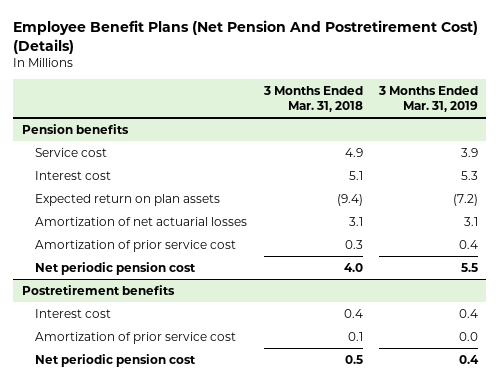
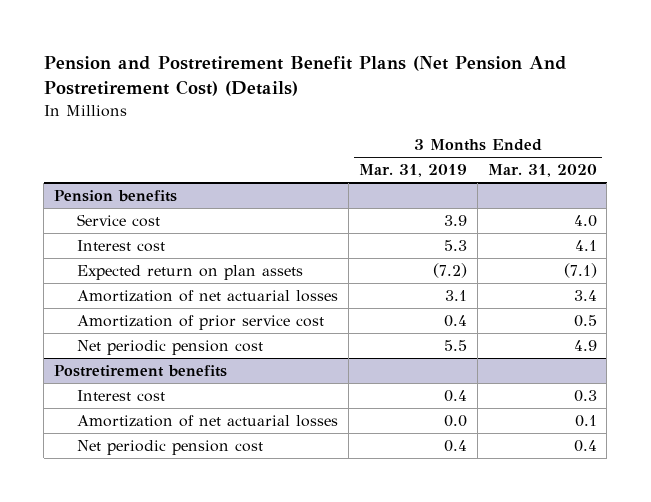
[13,20,479,54] Employee Benefit Plans (Net Pension And Postretirement Cost) (Details) -> [43,56,567,97] Pension and Postretirement Benefit Plans (Net Pension And Postretirement Cost) (Details)
[262,85,363,112] 3 Months Ended Mar. 31, 2018 -> none
none -> [487,164,597,178] Mar. 31, 2020
[35,331,237,344] Amortization of prior service cost -> none
none -> [77,415,339,428] Amortization of net actuarial losses

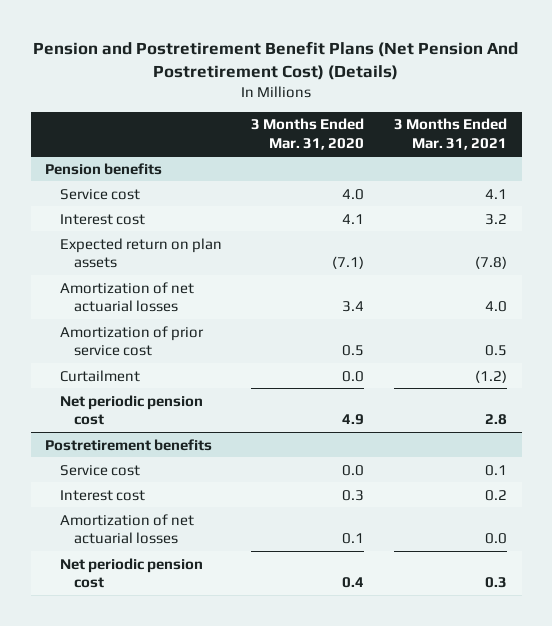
[359,164,468,178] Mar. 31, 2019 -> none
none -> [393,118,507,150] 3 Months Ended Mar. 31, 2021
none -> [59,369,140,382] Curtailment
none -> [59,464,140,476] Service cost

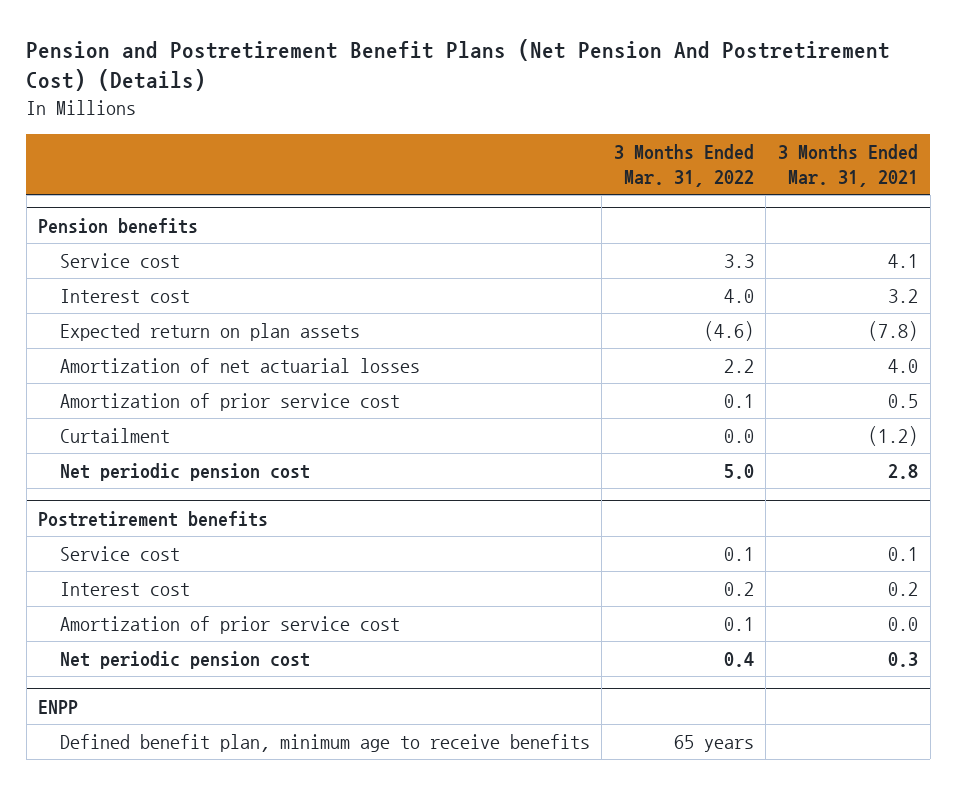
[251,118,365,150] 3 Months Ended Mar. 31, 2020 -> none
none -> [613,143,754,187] 3 Months Ended Mar. 31, 2022
[59,513,194,544] Amortization of net actuarial losses -> none
none -> [59,616,400,635] Amortization of prior service cost
none -> [38,699,79,714] ENPP
none -> [59,734,590,753] Defined benefit plan, minimum age to receive benefits

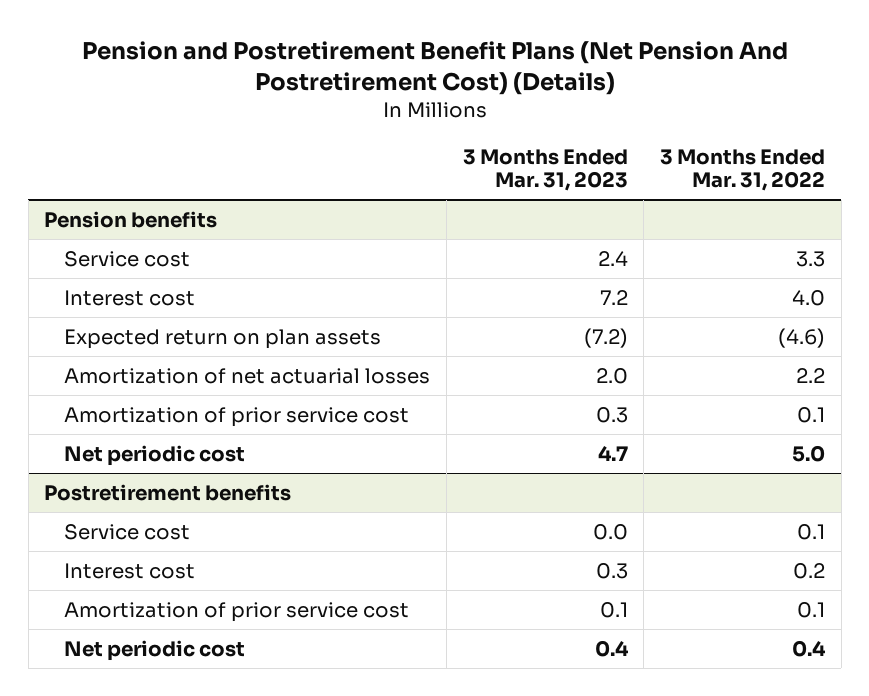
[778,143,919,187] 3 Months Ended Mar. 31, 2021 -> none
none -> [462,148,628,192] 3 Months Ended Mar. 31, 2023
[59,428,170,444] Curtailment -> none
[59,463,310,482] Net periodic pension cost -> [64,444,246,466] Net periodic cost
[38,699,79,714] ENPP -> none
[59,734,590,753] Defined benefit plan, minimum age to receive benefits -> none
[59,651,310,670] Net periodic pension cost -> [64,639,246,661] Net periodic cost

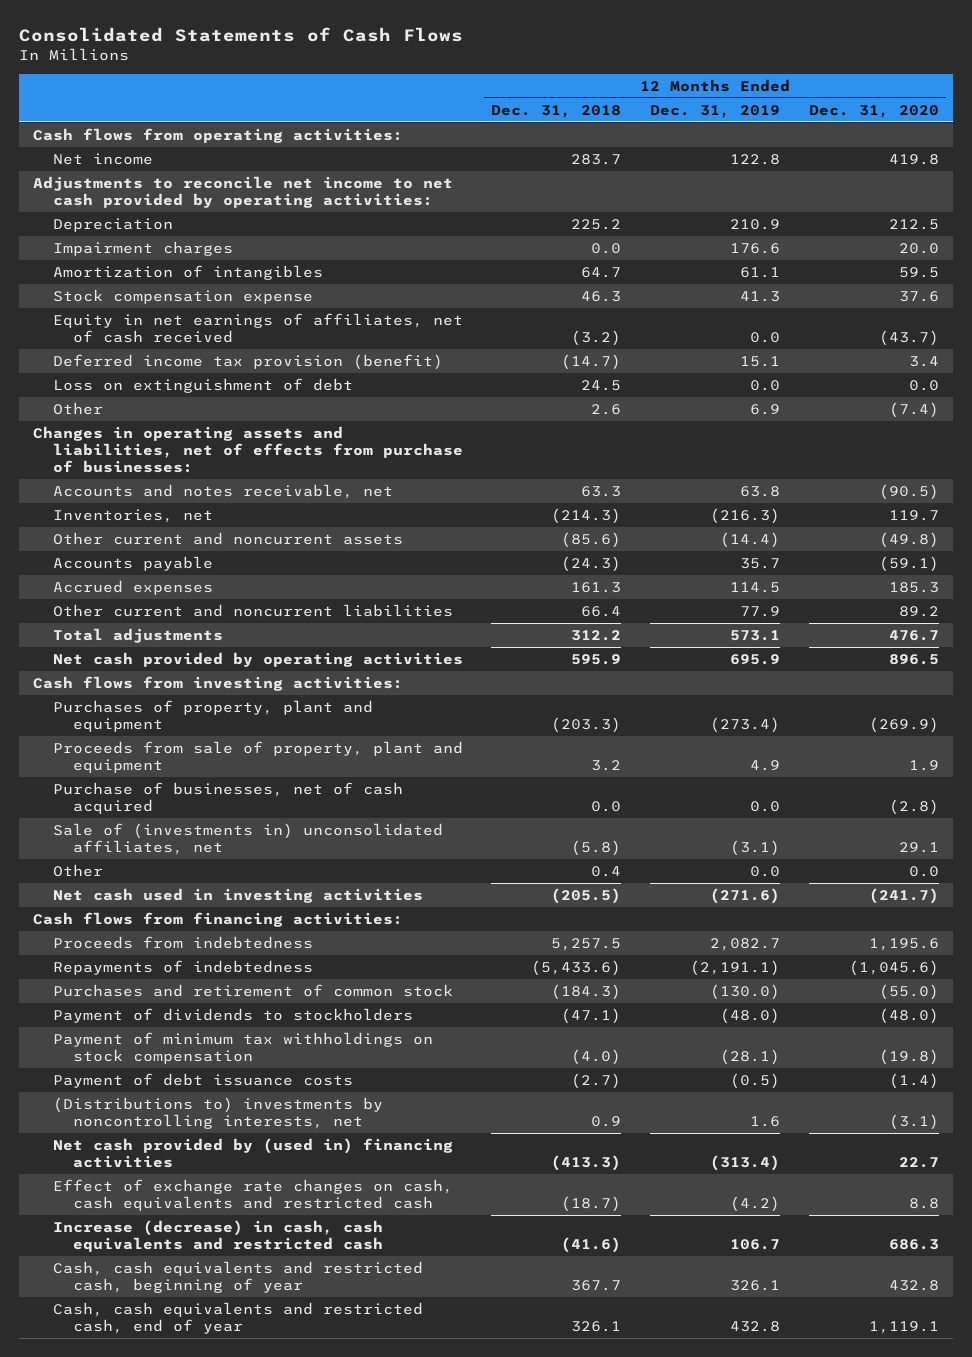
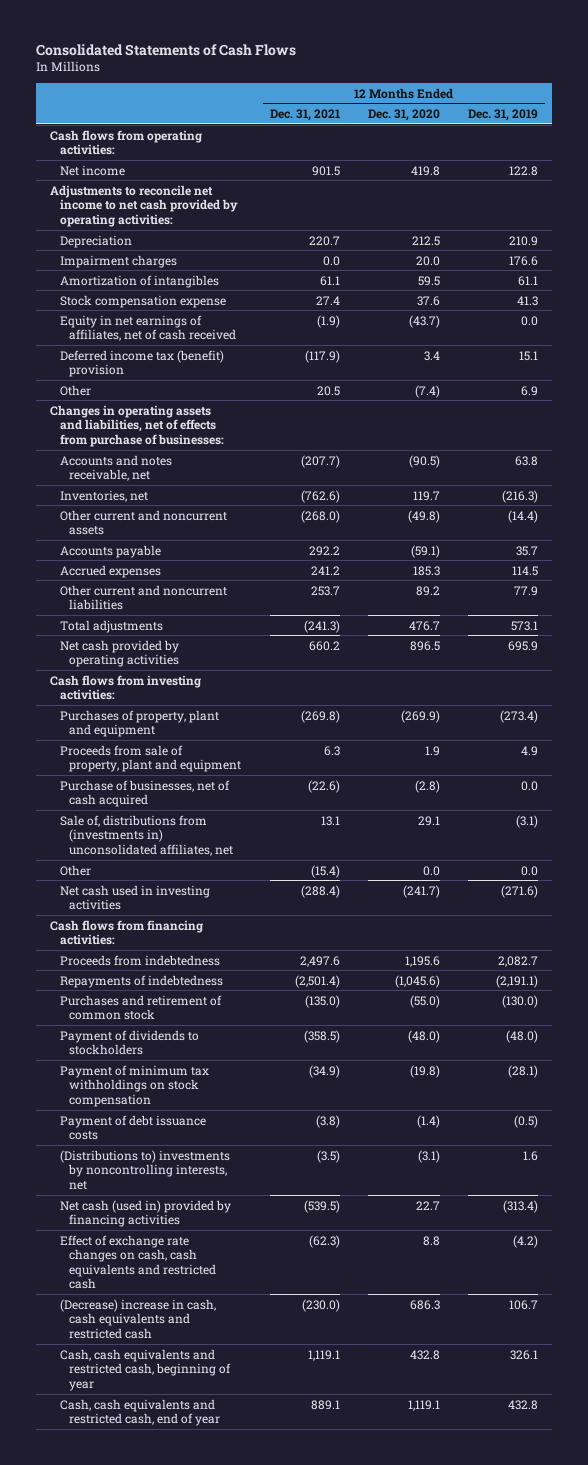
[491,104,622,118] Dec. 31, 2018 -> none
none -> [269,108,340,121] Dec. 31, 2021
[52,377,353,393] Loss on extinguishment of debt -> none
[52,353,443,370] Deferred income tax provision (benefit) -> [59,349,224,378] Deferred income tax (benefit) provision
[52,822,443,855] Sale of (investments in) unconsolidated affiliates, net -> [59,814,234,856] Sale of, distributions from (investments in) unconsolidated affiliates, net
[52,1137,453,1168] Net cash provided by (used in) financing activities -> [59,1199,231,1228] Net cash (used in) provided by financing activities
[52,1219,383,1252] Increase (decrease) in cash, cash equivalents and restricted cash -> [59,1298,216,1339] (Decrease) increase in cash, cash equivalents and restricted cash

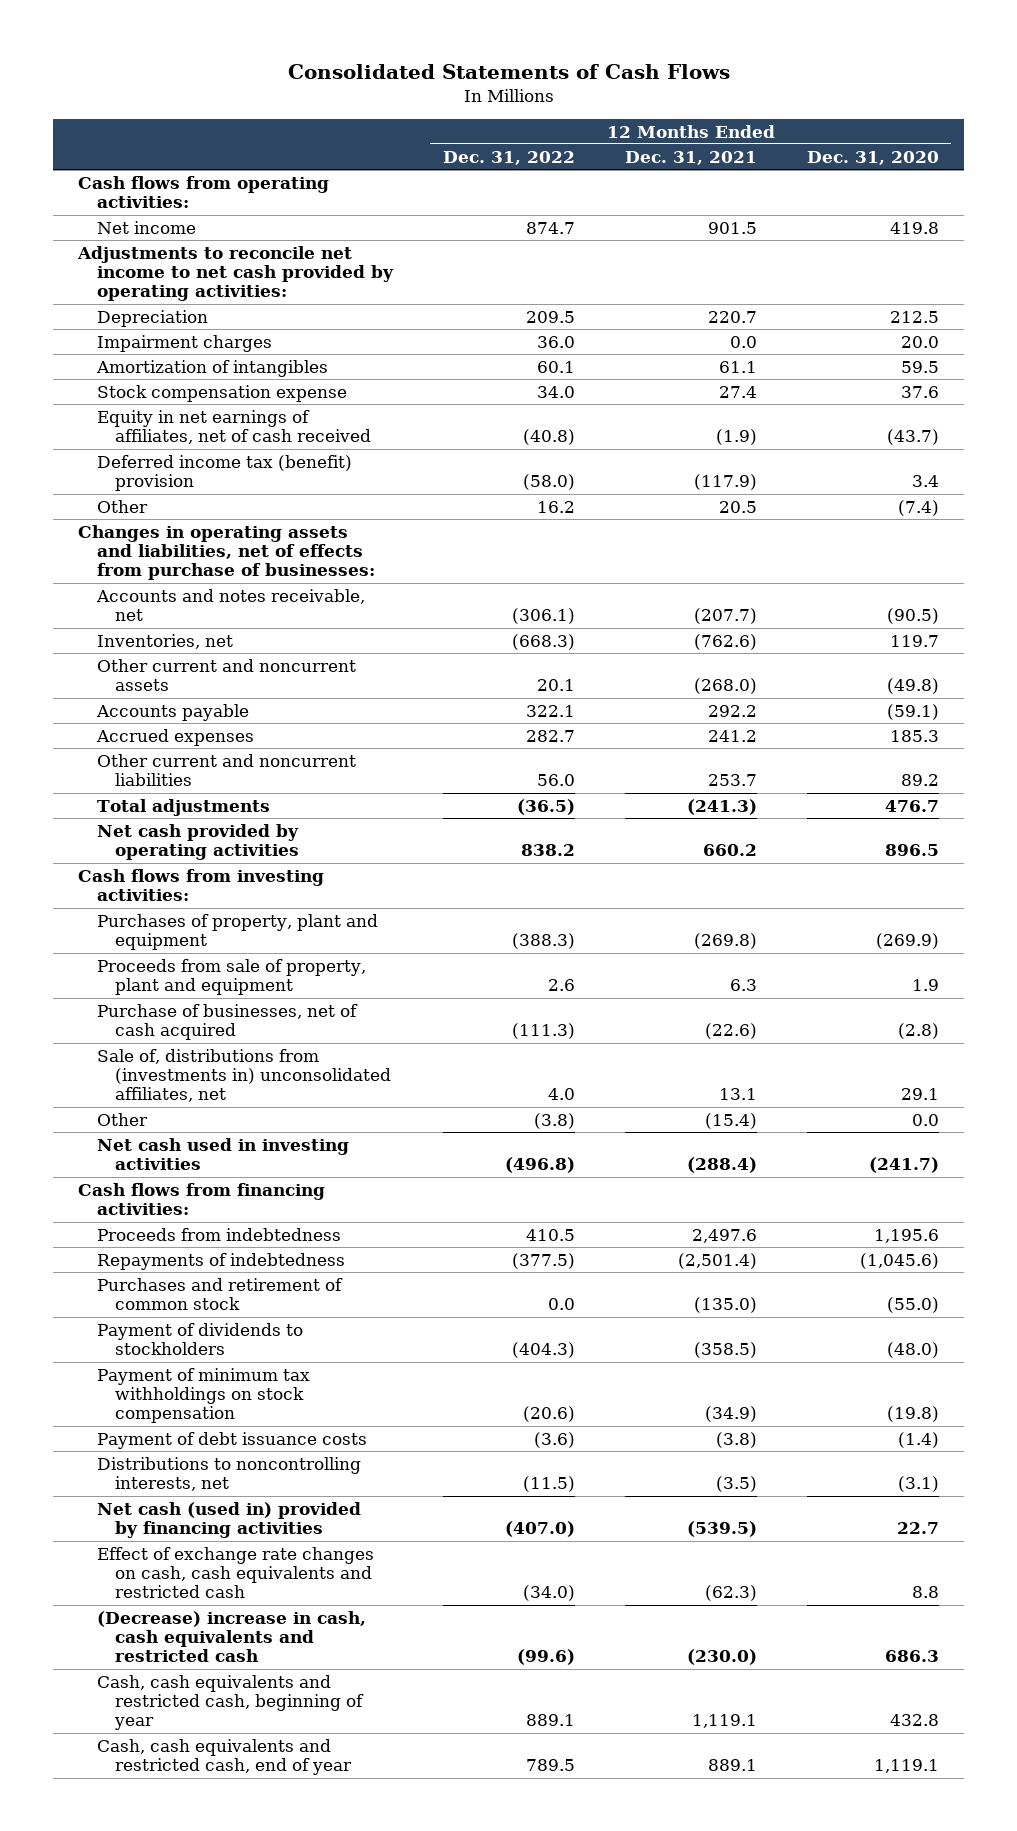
[468,108,539,121] Dec. 31, 2019 -> none
none -> [442,150,575,165] Dec. 31, 2022
[59,1149,230,1190] (Distributions to) investments by noncontrolling interests, net -> [96,1456,361,1492] Distributions to noncontrolling interests, net

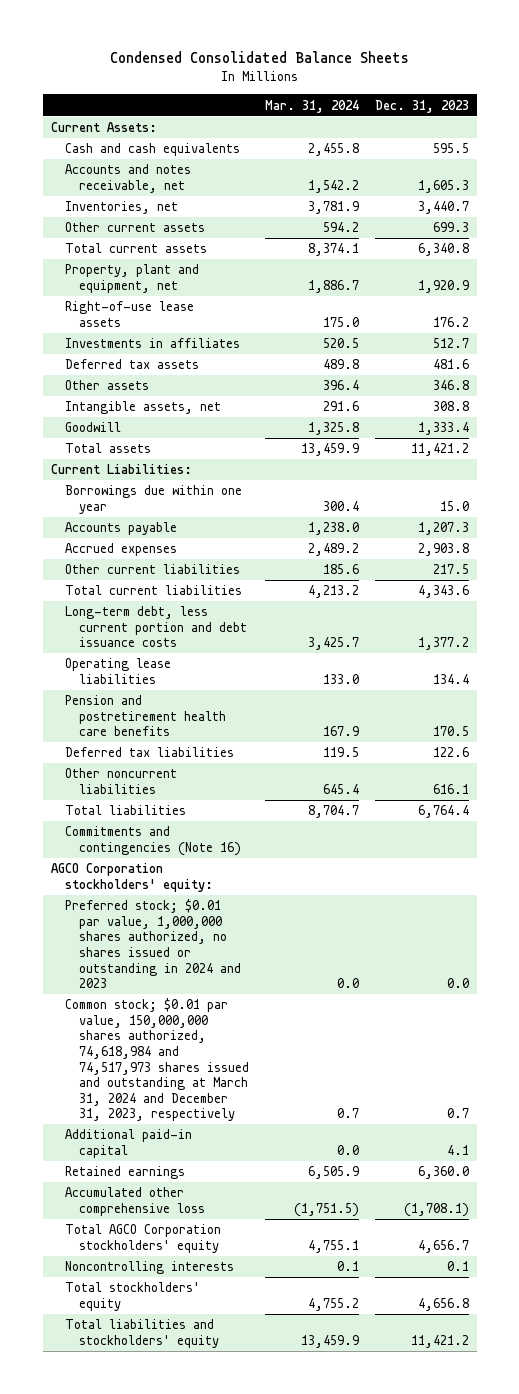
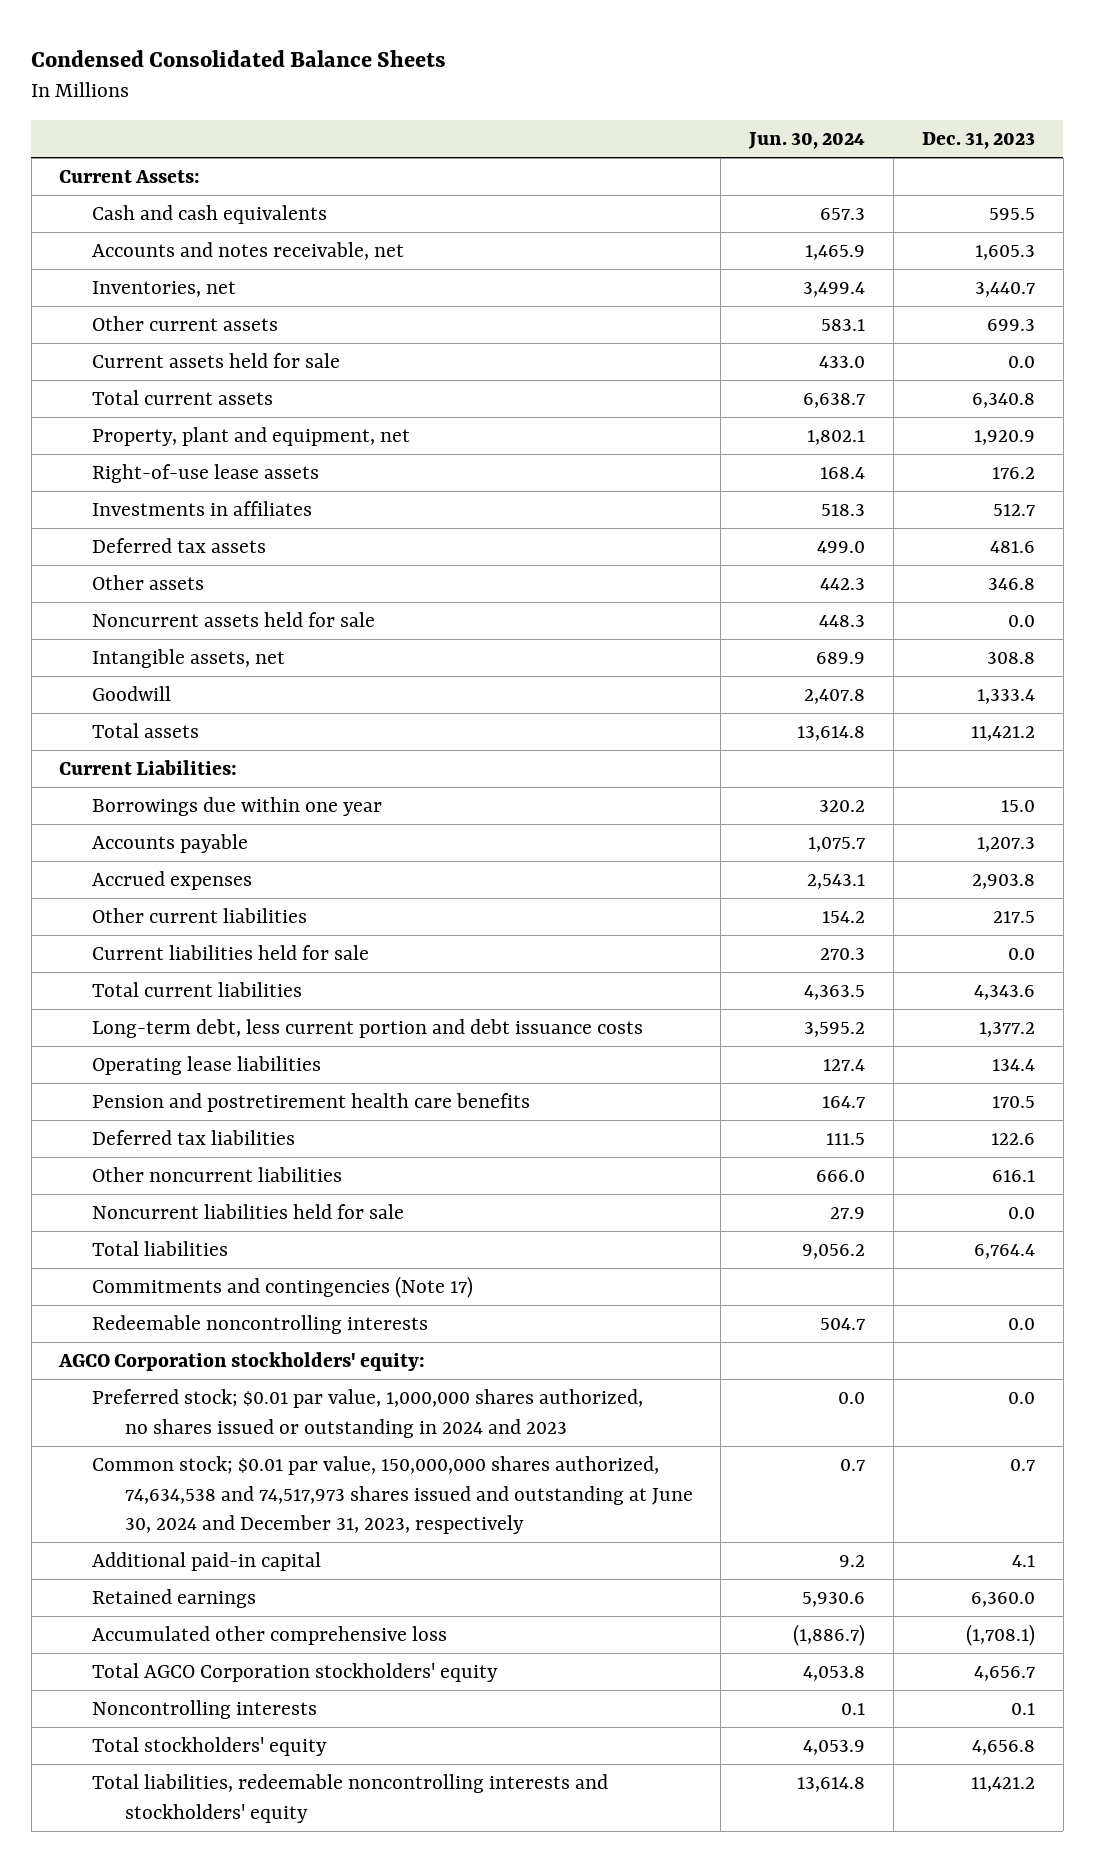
[264,99,359,113] Mar. 31, 2024 -> none
none -> [748,132,866,150] Jun. 30, 2024
none -> [92,353,341,369] Current assets held for sale
none -> [92,612,376,628] Noncurrent assets held for sale
none -> [92,945,370,961] Current liabilities held for sale
none -> [92,1204,405,1220] Noncurrent liabilities held for sale
[64,826,241,856] Commitments and contingencies (Note 16) -> [92,1276,474,1299] Commitments and contingencies (Note 17)
none -> [92,1315,429,1335] Redeemable noncontrolling interests
[64,998,249,1122] Common stock; $0.01 par value, 150,000,000 shares authorized, 74,618,984 and 74,517,973 shares issued and outstanding at March 31, 2024 and December 31, 2023, respectively -> [92,1456,693,1535] Common stock; $0.01 par value, 150,000,000 shares authorized, 74,634,538 and 74,517,973 shares issued and outstanding at June 30, 2024 and December 31, 2023, respectively
[64,1319,219,1348] Total liabilities and stockholders' equity -> [92,1774,609,1823] Total liabilities, redeemable noncontrolling interests and stockholders' equity

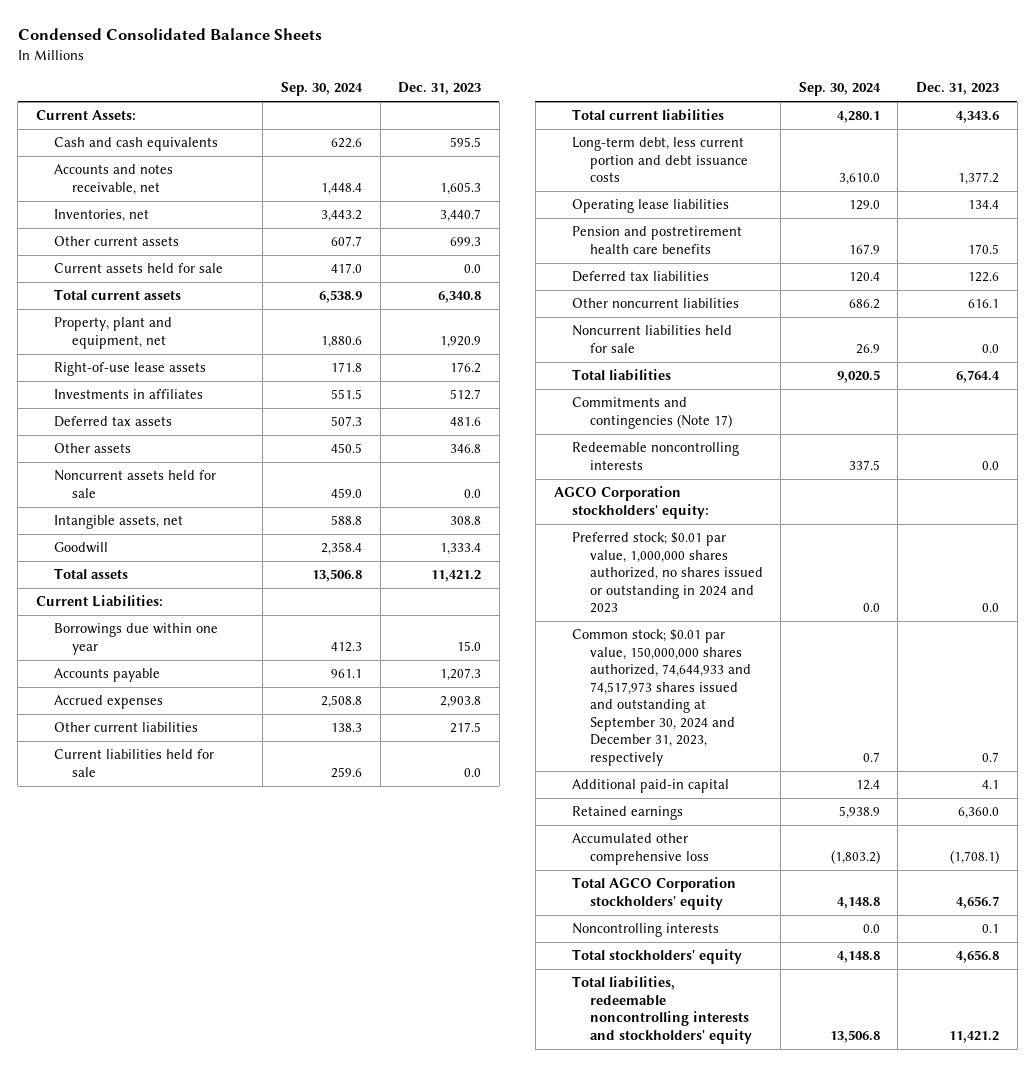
[748,132,866,150] Jun. 30, 2024 -> none
none -> [280,82,363,97] Sep. 30, 2024
[92,1456,693,1535] Common stock; $0.01 par value, 150,000,000 shares authorized, 74,634,538 and 74,517,973 shares issued and outstanding at June 30, 2024 and December 31, 2023, respectively -> [571,629,751,767] Common stock; $0.01 par value, 150,000,000 shares authorized, 74,644,933 and 74,517,973 shares issued and outstanding at September 30, 2024 and December 31, 2023, respectively

